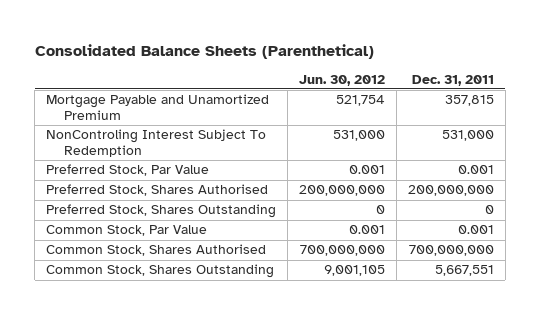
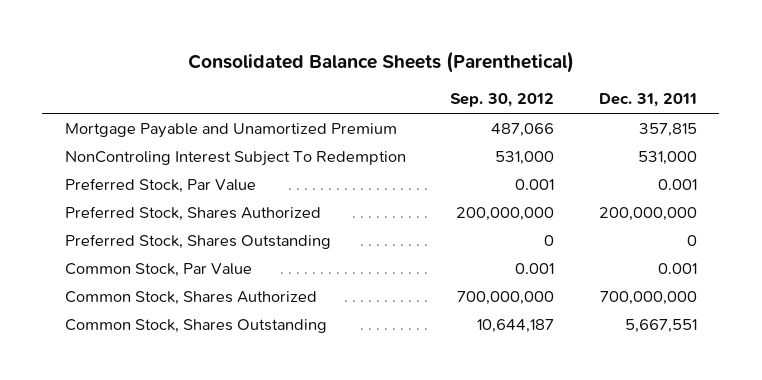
[299,74,386,86] Jun. 30, 2012 -> none
none -> [450,93,555,108] Sep. 30, 2012
[46,184,269,197] Preferred Stock, Shares Authorised -> [64,205,321,221] Preferred Stock, Shares Authorized
[46,244,267,257] Common Stock, Shares Authorised -> [64,290,317,305] Common Stock, Shares Authorized

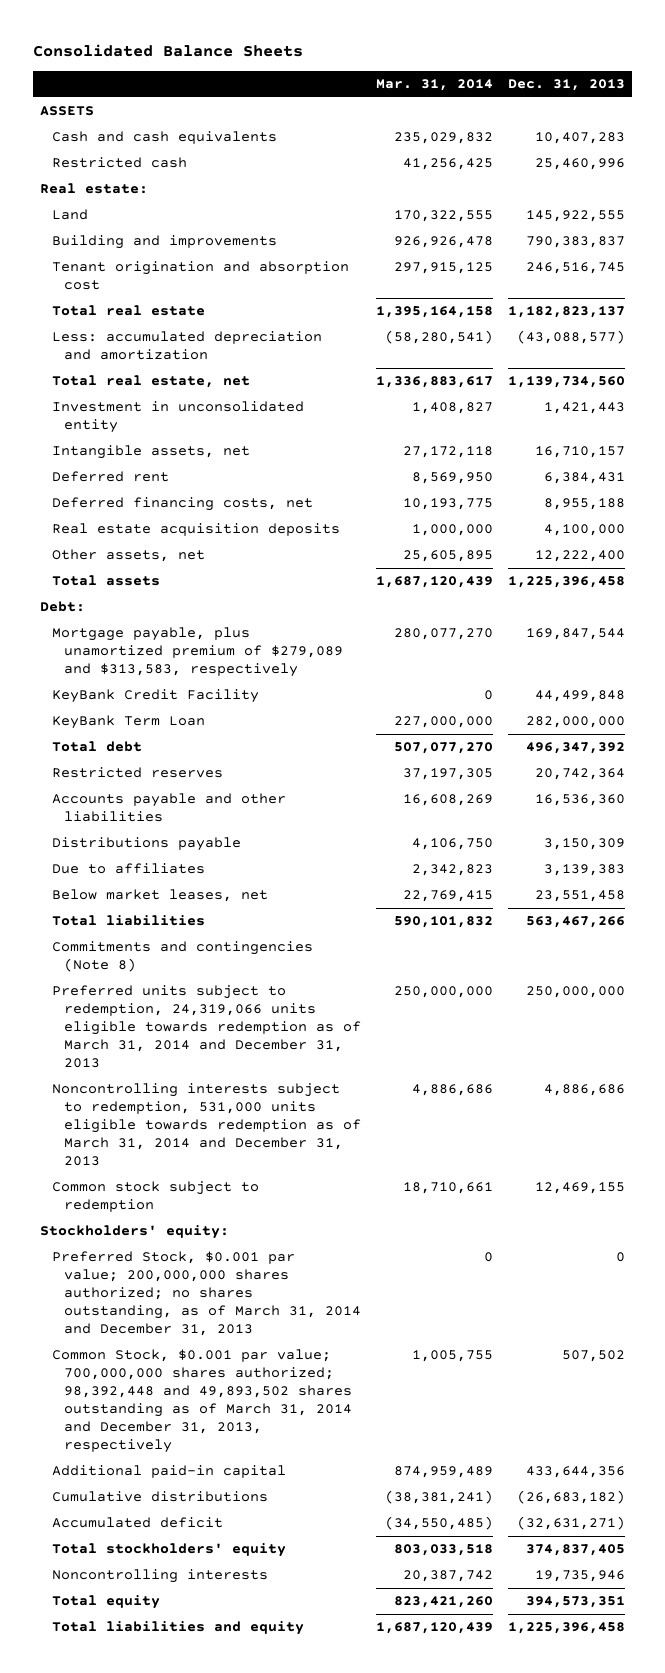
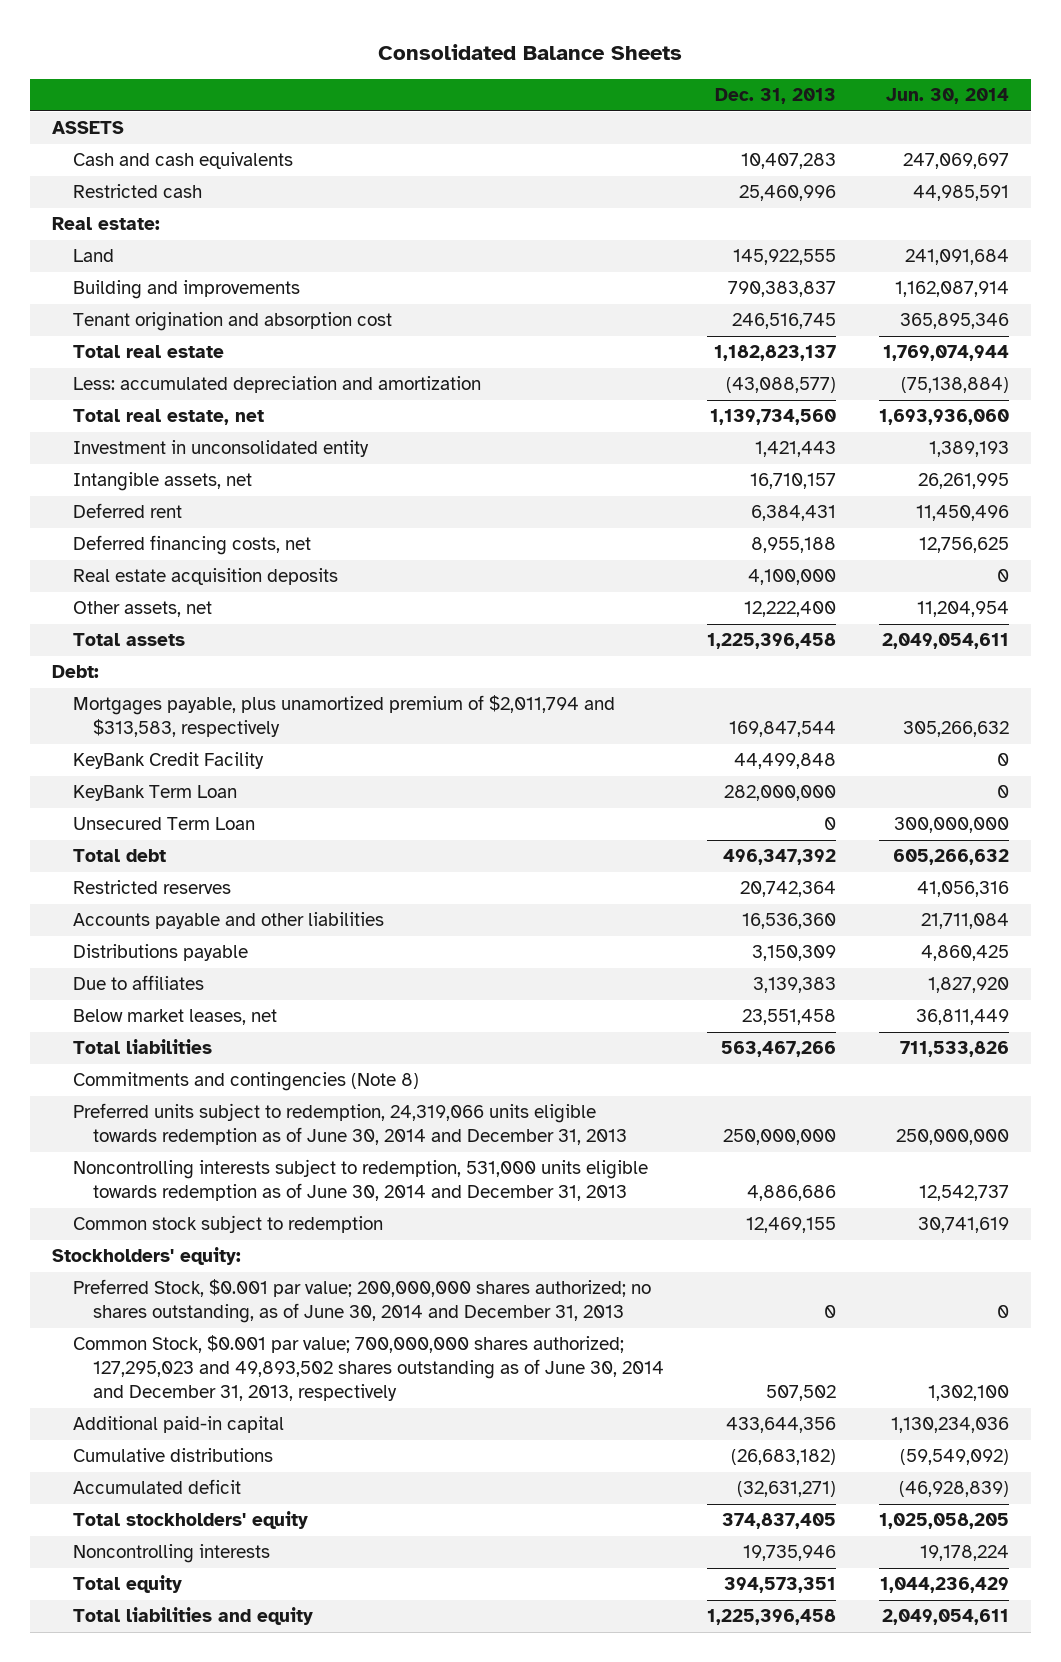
[375,79,493,92] Mar. 31, 2014 -> none
none -> [886,88,1010,105] Jun. 30, 2014
[52,627,343,678] Mortgage payable, plus unamortized premium of $279,089 and $313,583, respectively -> [72,695,615,738] Mortgages payable, plus unamortized premium of $2,011,794 and $313,583, respectively
none -> [72,817,255,831] Unsecured Term Loan
[52,985,361,1069] Preferred units subject to redemption, 24,319,066 units eligible towards redemption as of March 31, 2014 and December 31, 2013 -> [72,1103,628,1146] Preferred units subject to redemption, 24,319,066 units eligible towards redemption as of June 30, 2014 and December 31, 2013
[52,1083,361,1167] Noncontrolling interests subject to redemption, 531,000 units eligible towards redemption as of March 31, 2014 and December 31, 2013 -> [72,1159,648,1202] Noncontrolling interests subject to redemption, 531,000 units eligible towards redemption as of June 30, 2014 and December 31, 2013
[52,1251,361,1337] Preferred Stock, $0.001 par value; 200,000,000 shares authorized; no shares outstanding, as of March 31, 2014 and December 31, 2013 -> [72,1279,651,1324] Preferred Stock, $0.001 par value; 200,000,000 shares authorized; no shares outstanding, as of June 30, 2014 and December 31, 2013
[52,1349,352,1454] Common Stock, $0.001 par value; 700,000,000 shares authorized; 98,392,448 and 49,893,502 shares outstanding as of March 31, 2014 and December 31, 2013, respectively -> [72,1335,665,1402] Common Stock, $0.001 par value; 700,000,000 shares authorized; 127,295,023 and 49,893,502 shares outstanding as of June 30, 2014 and December 31, 2013, respectively

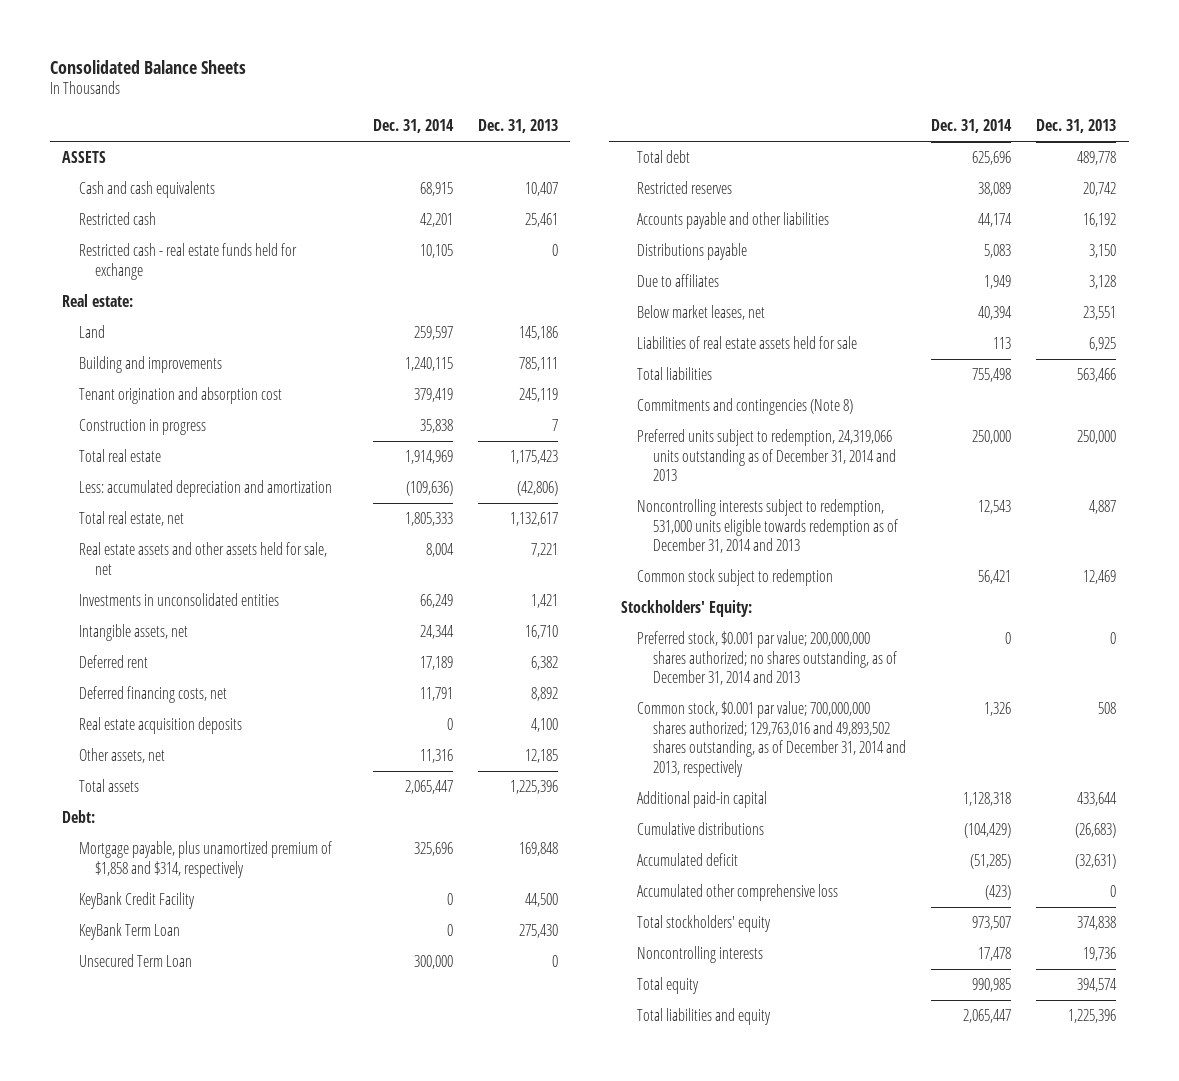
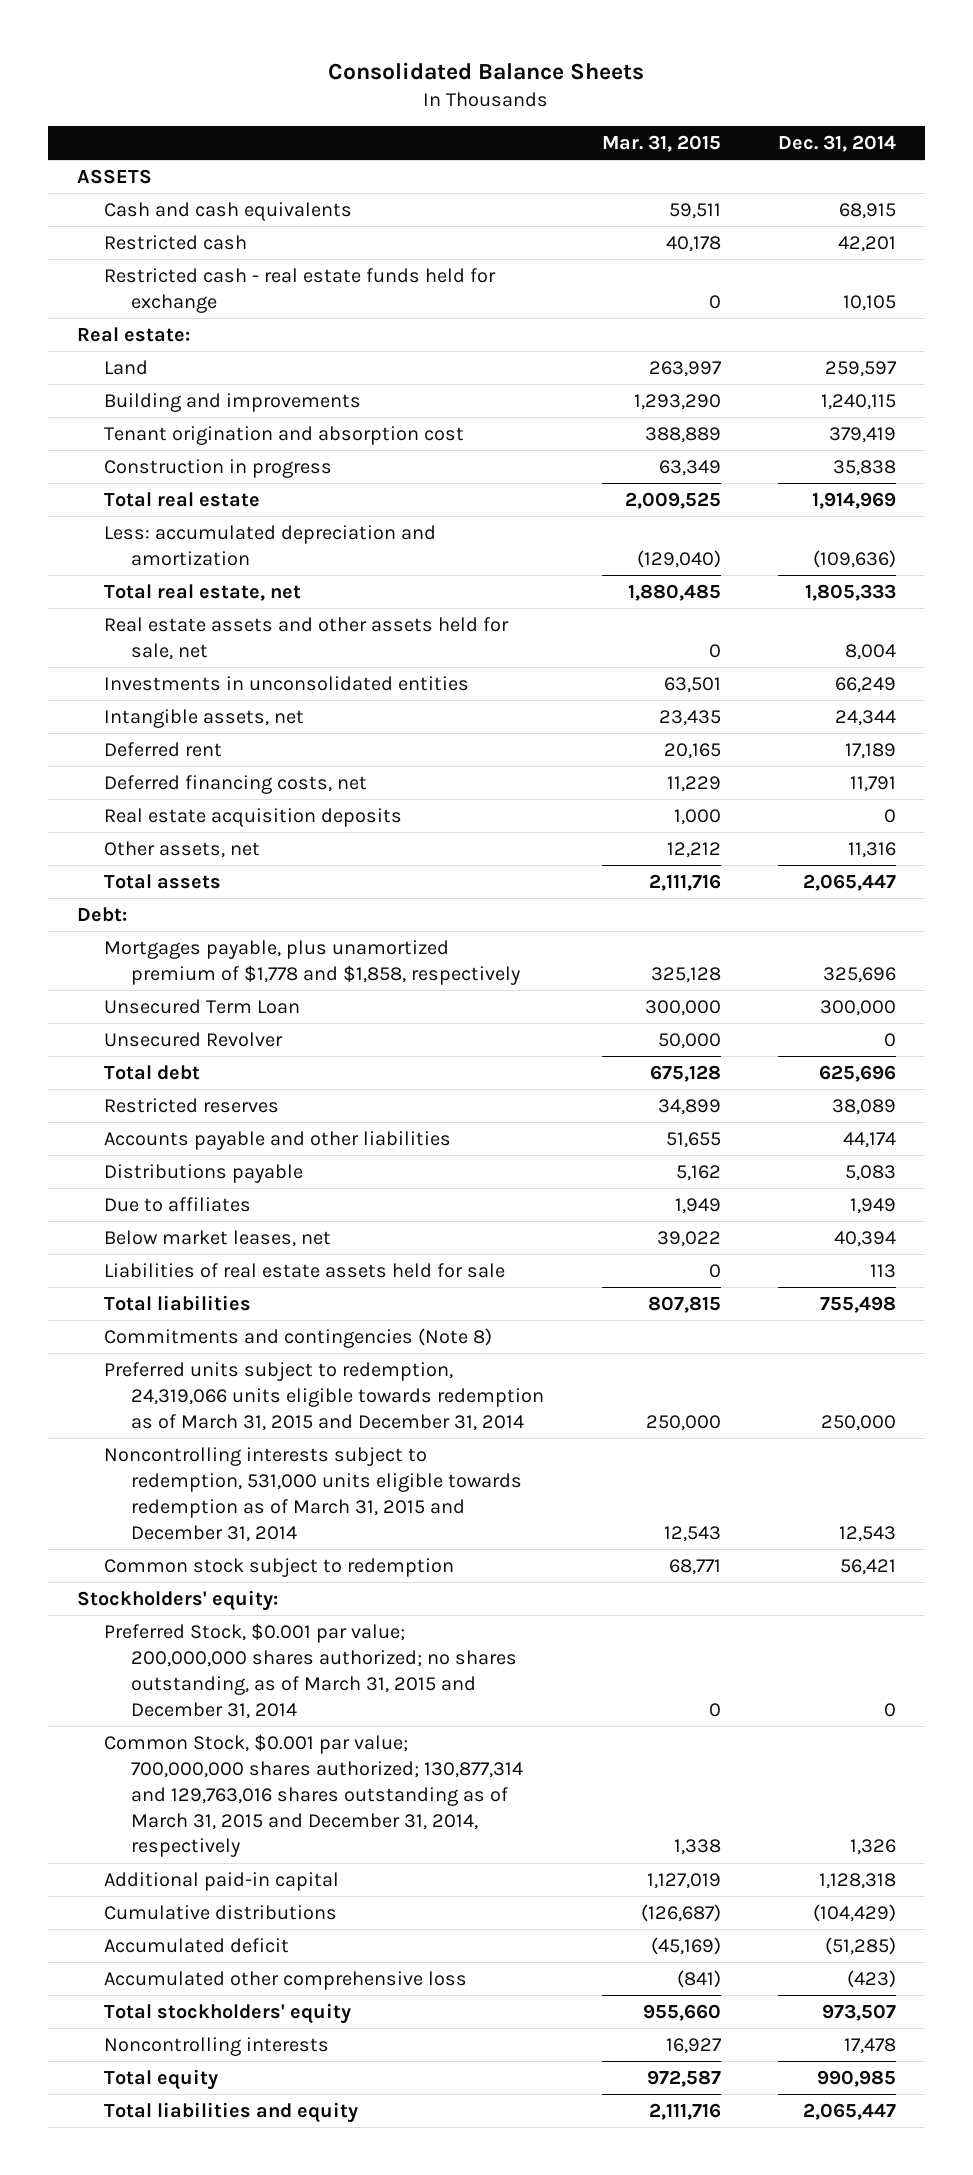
[477,118,558,133] Dec. 31, 2013 -> none
none -> [601,135,721,153] Mar. 31, 2015
[78,892,195,910] KeyBank Credit Facility -> none
[78,923,180,941] KeyBank Term Loan -> none
[78,841,332,878] Mortgage payable, plus unamortized premium of $1,858 and $314, respectively -> [103,939,520,985] Mortgages payable, plus unamortized premium of $1,778 and $1,858, respectively
none -> [103,1031,283,1047] Unsecured Revolver
[637,429,897,482] Preferred units subject to redemption, 24,319,066 units outstanding as of December 31, 2014 and 2013 -> [103,1361,544,1431] Preferred units subject to redemption, 24,319,066 units eligible towards redemption as of March 31, 2015 and December 31, 2014
[637,499,899,554] Noncontrolling interests subject to redemption, 531,000 units eligible towards redemption as of December 31, 2014 and 2013 -> [103,1446,522,1542] Noncontrolling interests subject to redemption, 531,000 units eligible towards redemption as of March 31, 2015 and December 31, 2014
[621,600,753,618] Stockholders' Equity: -> [76,1589,278,1611] Stockholders' equity:
[637,631,898,686] Preferred stock, $0.001 par value; 200,000,000 shares authorized; no shares outstanding, as of December 31, 2014 and 2013 -> [103,1622,517,1719] Preferred Stock, $0.001 par value; 200,000,000 shares authorized; no shares outstanding, as of March 31, 2015 and December 31, 2014
[637,701,907,777] Common stock, $0.001 par value; 700,000,000 shares authorized; 129,763,016 and 49,893,502 shares outstanding, as of December 31, 2014 and 2013, respectively -> [103,1733,523,1858] Common Stock, $0.001 par value; 700,000,000 shares authorized; 130,877,314 and 129,763,016 shares outstanding as of March 31, 2015 and December 31, 2014, respectively

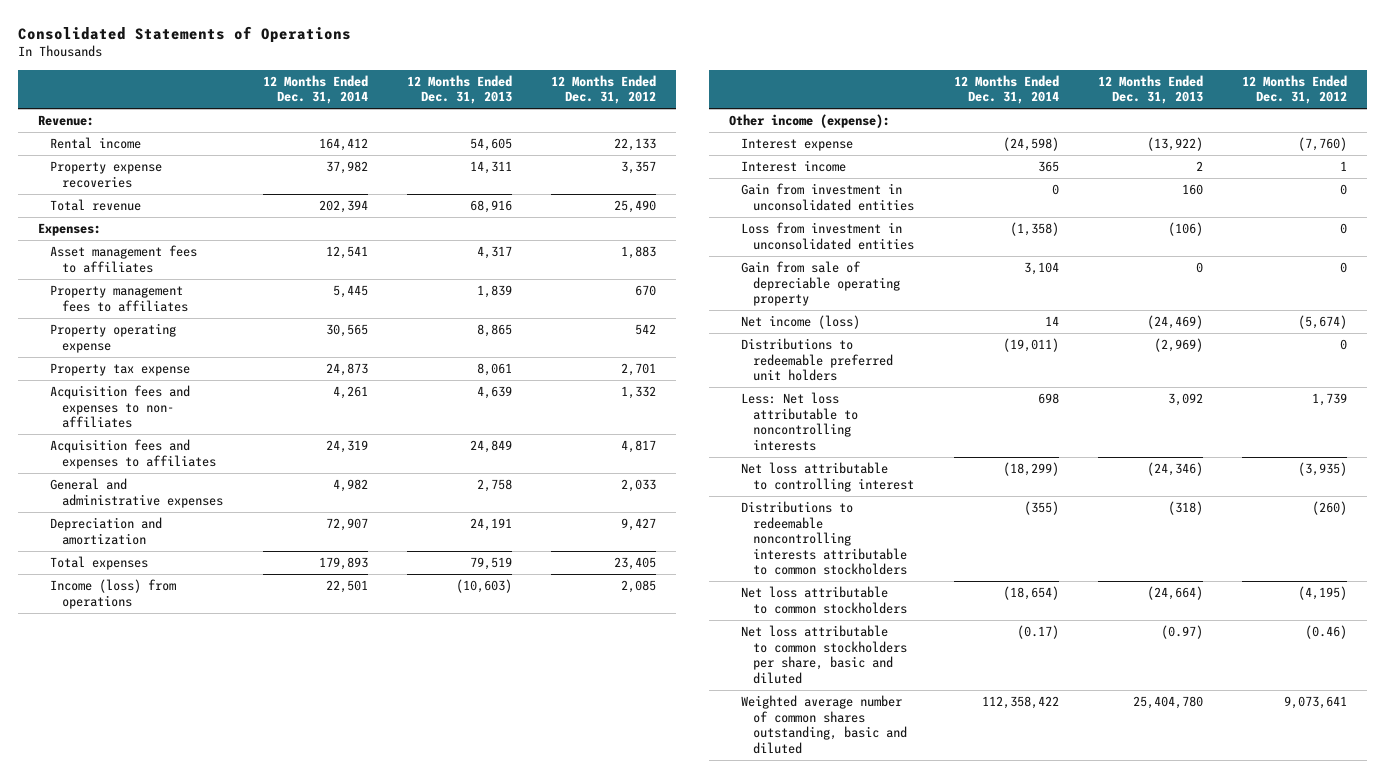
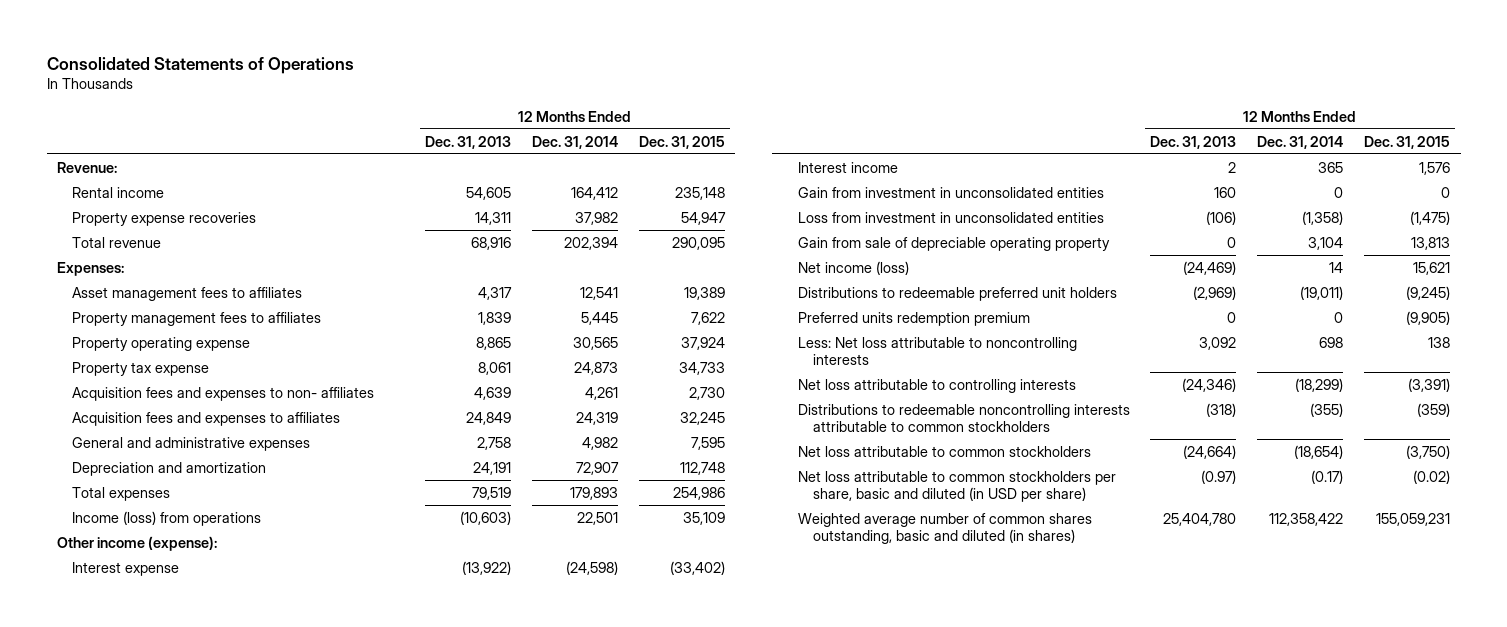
[551,74,657,105] 12 Months Ended Dec. 31, 2012 -> none
none -> [638,135,725,149] Dec. 31, 2015
none -> [797,311,1030,326] Preferred units redemption premium
[741,462,915,492] Net loss attributable to controlling interest -> [797,378,1076,393] Net loss attributable to controlling interests
[741,625,908,684] Net loss attributable to common stockholders per share, basic and diluted -> [797,470,1116,503] Net loss attributable to common stockholders per share, basic and diluted (in USD per share)
[741,695,908,754] Weighted average number of common shares outstanding, basic and diluted -> [797,512,1092,545] Weighted average number of common shares outstanding, basic and diluted (in shares)

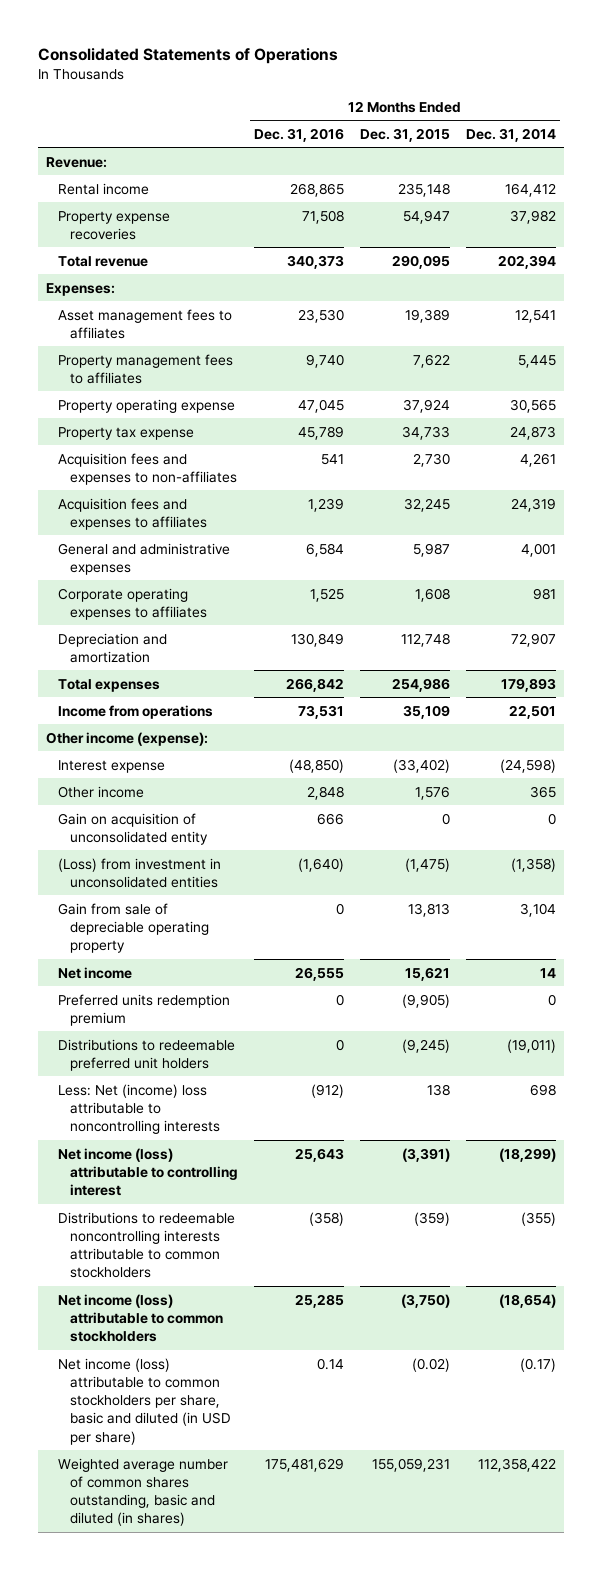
[425,135,512,149] Dec. 31, 2013 -> none
none -> [253,127,344,142] Dec. 31, 2016
[72,386,375,401] Acquisition fees and expenses to non- affiliates -> [58,452,237,485] Acquisition fees and expenses to non-affiliates
[582,436,619,450] 4,982 -> [521,542,557,557] 4,001
[690,436,725,450] 7,595 -> [413,542,451,557] 5,987
none -> [58,587,207,620] Corporate operating expenses to affiliates
[72,510,262,526] Income (loss) from operations -> [58,704,214,719] Income from operations
[797,161,898,173] Interest income -> [58,785,145,798] Other income
[797,186,1104,198] Gain from investment in unconsolidated entities -> [58,812,208,845] Gain on acquisition of unconsolidated entity
[797,211,1104,223] Loss from investment in unconsolidated entities -> [58,857,222,888] (Loss) from investment in unconsolidated entities
[797,260,909,275] Net income (loss) -> [58,966,133,979] Net income
[797,286,1117,301] Distributions to redeemable preferred unit holders -> [58,1038,236,1071] Distributions to redeemable preferred unit holders
[797,336,1077,366] Less: Net loss attributable to noncontrolling interests -> [58,1083,220,1135] Less: Net (income) loss attributable to noncontrolling interests
[797,378,1076,393] Net loss attributable to controlling interests -> [58,1147,238,1197] Net income (loss) attributable to controlling interest
[797,445,1091,457] Net loss attributable to common stockholders -> [58,1293,223,1343] Net income (loss) attributable to common stockholders
[797,470,1116,503] Net loss attributable to common stockholders per share, basic and diluted (in USD per share) -> [58,1357,231,1445] Net income (loss) attributable to common stockholders per share, basic and diluted (in USD per share)

